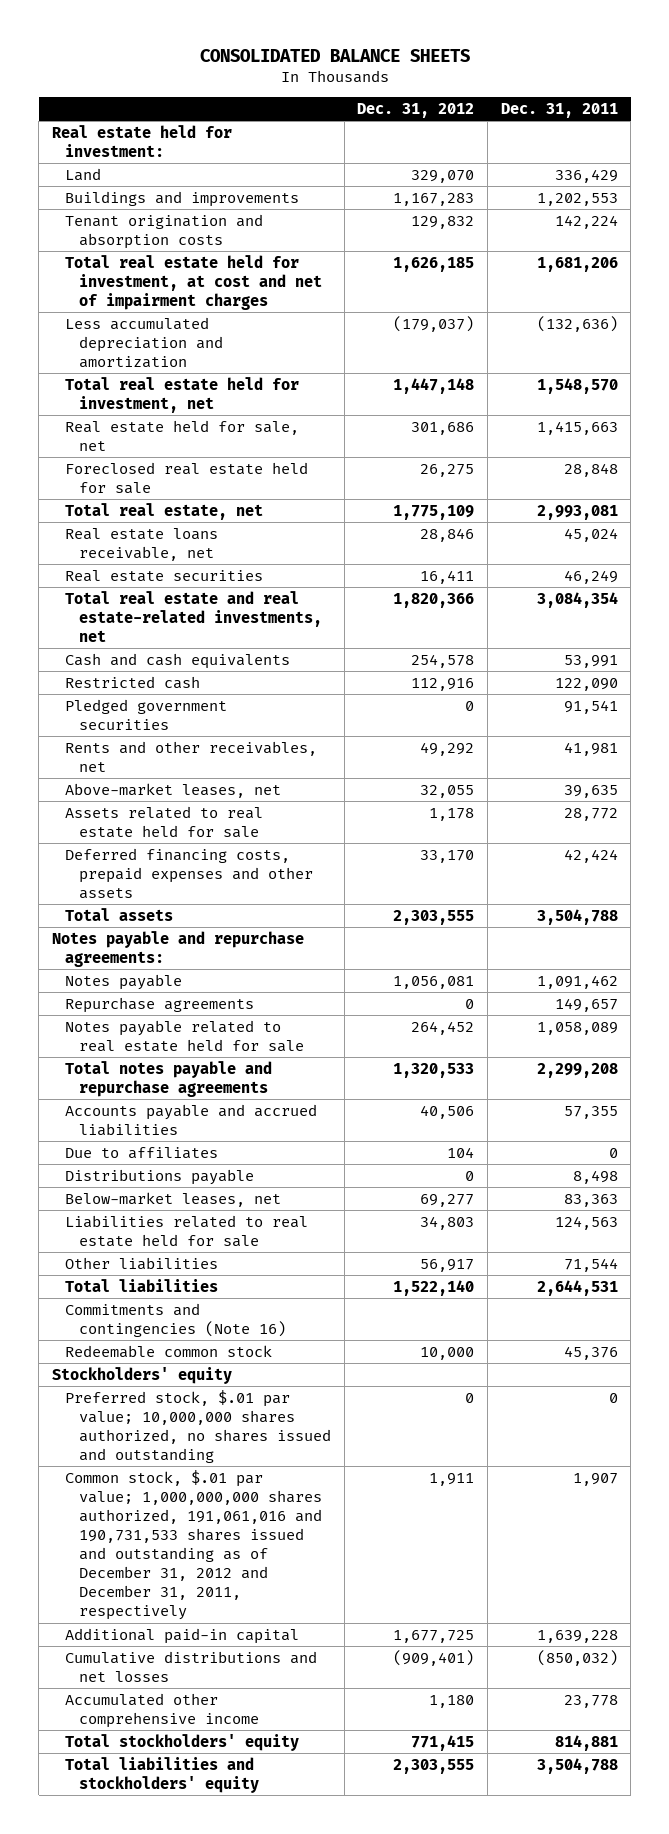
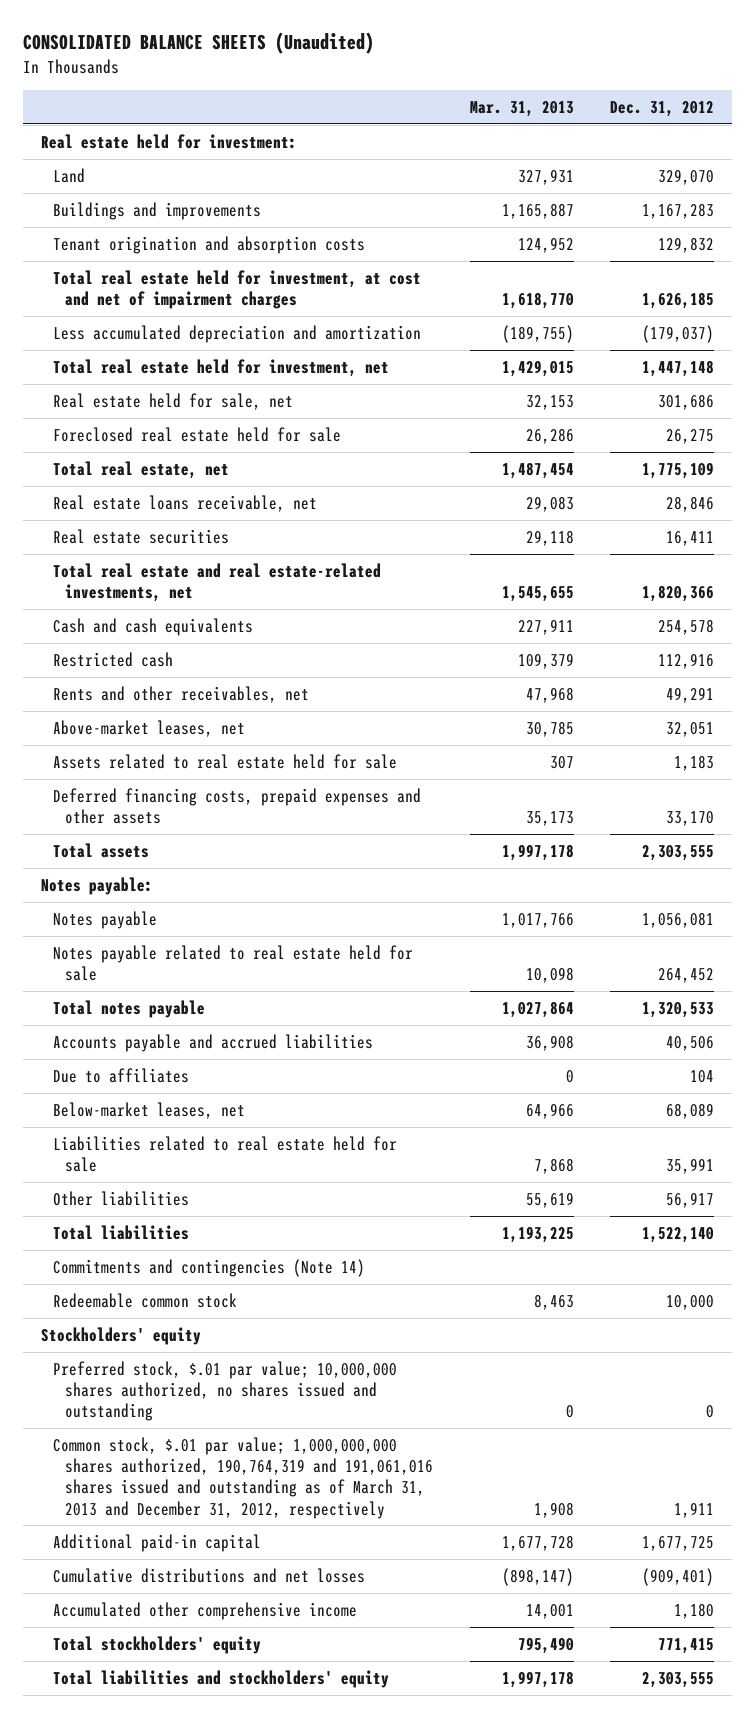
[199,48,470,62] CONSOLIDATED BALANCE SHEETS -> [22,32,374,55] CONSOLIDATED BALANCE SHEETS (Unaudited)
[500,102,618,118] Dec. 31, 2011 -> none
none -> [469,100,574,117] Mar. 31, 2013
[65,698,228,730] Pledged government securities -> none
[420,741,475,756] 49,292 -> [665,686,714,703] 49,291
[420,784,475,798] 32,055 -> [665,721,714,737] 32,051
[429,807,475,821] 1,178 -> [673,754,714,771] 1,183
[51,930,304,967] Notes payable and repurchase agreements: -> [40,876,153,895] Notes payable:
[65,996,255,1013] Repurchase agreements -> none
[65,1060,273,1097] Total notes payable and repurchase agreements -> [53,999,206,1018] Total notes payable
[65,1168,255,1185] Distributions payable -> none
[420,1193,475,1207] 69,277 -> [665,1102,714,1119] 68,089
[420,1215,475,1230] 34,803 -> [665,1158,714,1175] 35,991
[65,1302,286,1337] Commitments and contingencies (Note 16) -> [53,1258,366,1277] Commitments and contingencies (Note 14)
[65,1469,322,1621] Common stock, $.01 par value; 1,000,000,000 shares authorized, 191,061,016 and 190,731,533 shares issued and outstanding as of December 31, 2012 and December 31, 2011, respectively -> [53,1436,434,1519] Common stock, $.01 par value; 1,000,000,000 shares authorized, 190,764,319 and 191,061,016 shares issued and outstanding as of March 31, 2013 and December 31, 2012, respectively

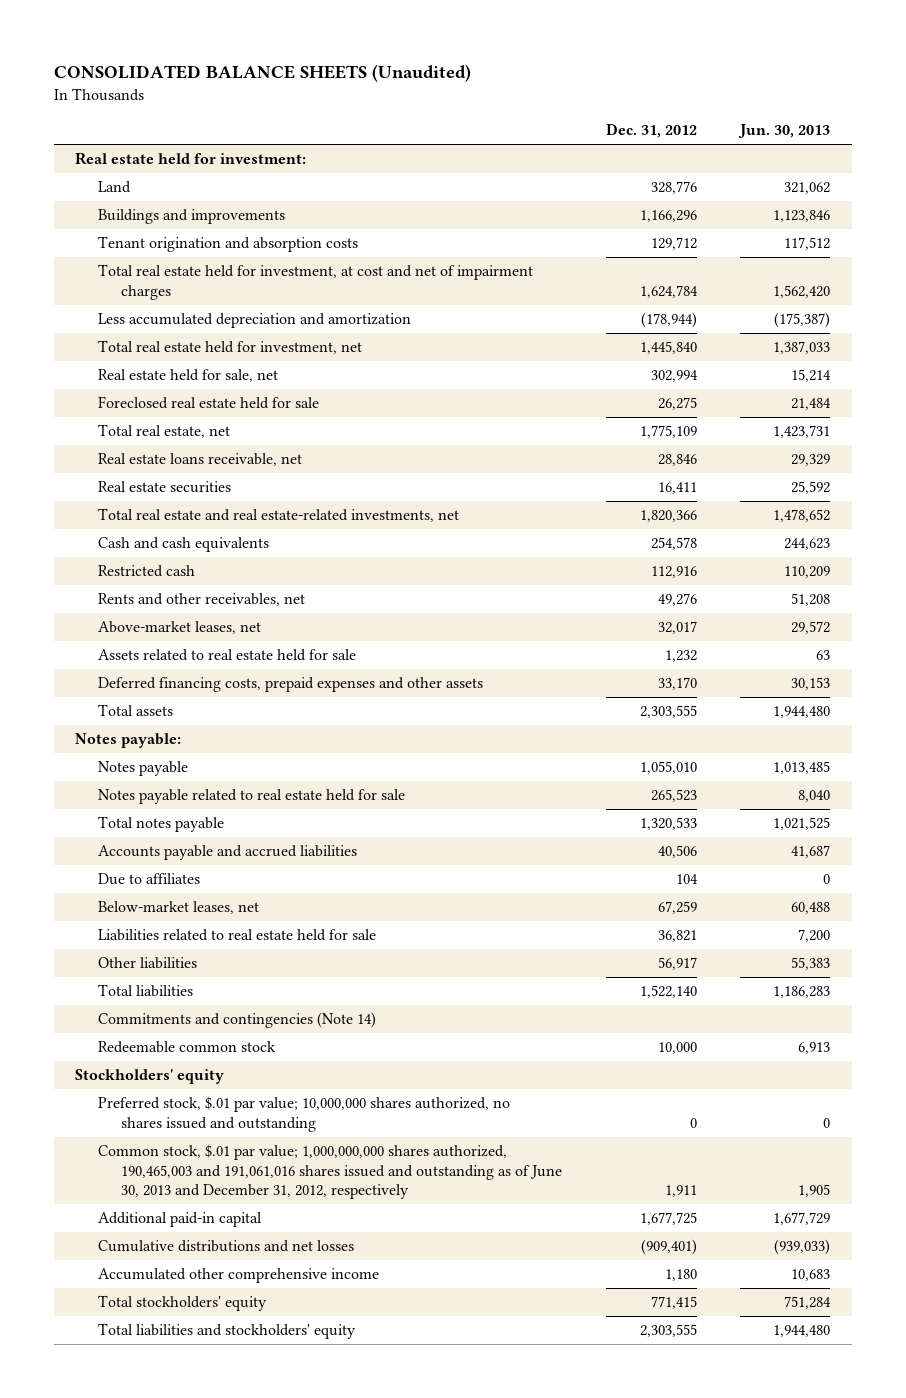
[469,100,574,117] Mar. 31, 2013 -> none
none -> [738,124,831,139] Jun. 30, 2013
[657,168,714,185] 329,070 -> [650,181,697,195] 328,776
[641,202,714,219] 1,167,283 -> [639,210,697,223] 1,166,296
[657,236,714,253] 129,832 -> [650,237,697,251] 129,712
[641,292,714,310] 1,626,185 -> [639,284,698,298] 1,624,784
[641,324,714,343] (179,037) -> [640,312,697,329] (178,944)
[641,359,714,377] 1,447,148 -> [639,341,697,355] 1,445,840
[657,393,714,410] 301,686 -> [650,370,698,383] 302,994
[665,686,714,703] 49,291 -> [657,593,697,607] 49,276
[665,721,714,737] 32,051 -> [657,621,697,635] 32,017
[673,754,714,771] 1,183 -> [664,650,697,663] 1,232
[641,911,714,928] 1,056,081 -> [639,761,697,775] 1,055,010
[657,968,714,984] 264,452 -> [650,789,697,803] 265,523
[665,1102,714,1119] 68,089 -> [657,901,697,915] 67,259
[665,1158,714,1175] 35,991 -> [657,930,697,943] 36,821
[53,1436,434,1519] Common stock, $.01 par value; 1,000,000,000 shares authorized, 190,764,319 and 191,061,016 shares issued and outstanding as of March 31, 2013 and December 31, 2012, respectively -> [98,1144,563,1199] Common stock, $.01 par value; 1,000,000,000 shares authorized, 190,465,003 and 191,061,016 shares issued and outstanding as of June 30, 2013 and December 31, 2012, respectively

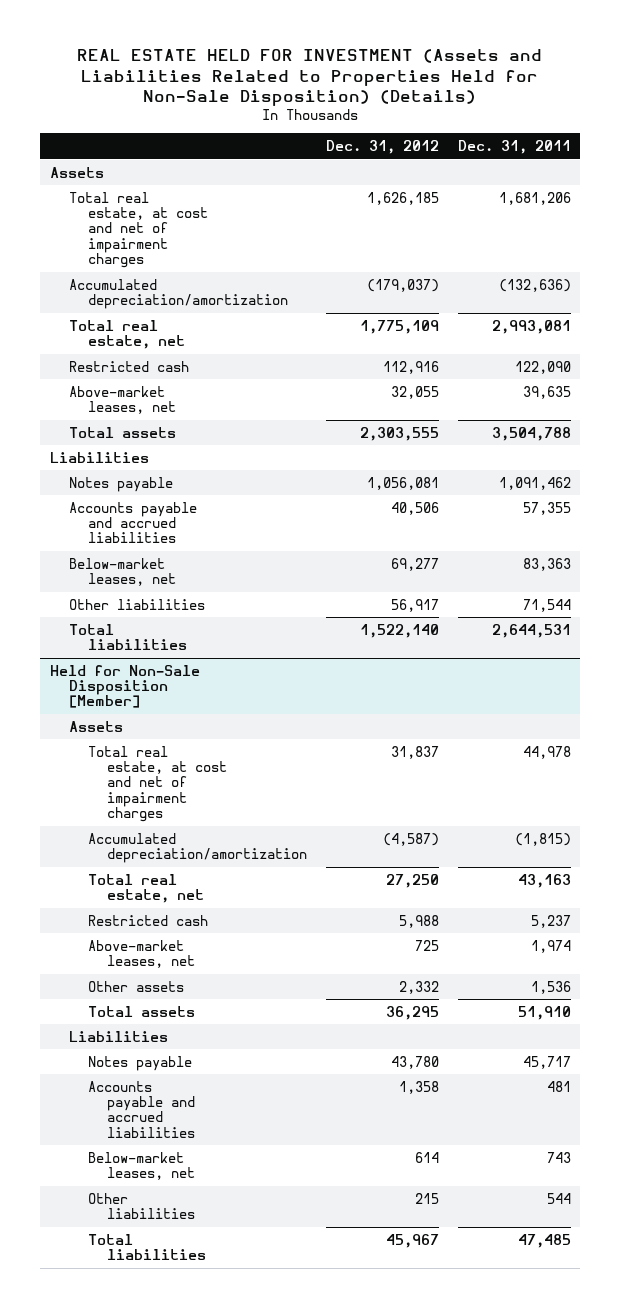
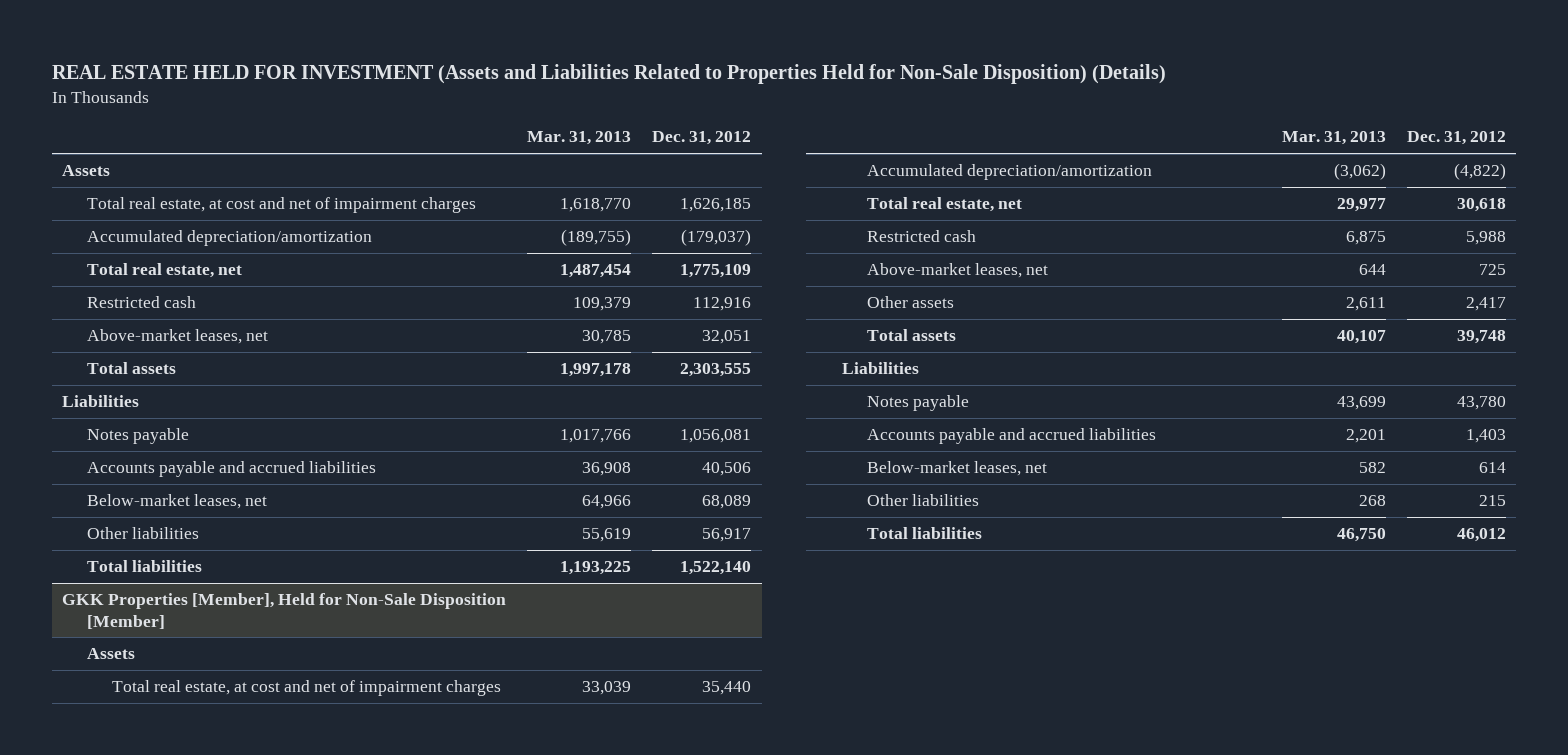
[457,140,571,155] Dec. 31, 2011 -> none
none -> [527,131,632,146] Mar. 31, 2013
[390,385,439,399] 32,055 -> [702,330,752,345] 32,051
[390,557,439,571] 69,277 -> [702,495,752,510] 68,089
[49,664,200,709] Held for Non-Sale Disposition [Member] -> [62,593,507,629] GKK Properties [Member], Held for Non-Sale Disposition [Member]
[390,745,439,759] 31,837 -> [702,681,752,696] 35,440
[382,832,439,846] (4,587) -> [1453,163,1506,181] (4,822)
[385,873,439,888] 27,250 -> [1456,198,1506,213] 30,618
[398,980,439,994] 2,332 -> [1465,297,1506,312] 2,417
[385,1005,439,1020] 36,295 -> [1456,330,1506,345] 39,748
[398,1080,439,1094] 1,358 -> [1465,429,1506,444] 1,403
[385,1233,439,1248] 45,967 -> [1456,528,1506,543] 46,012

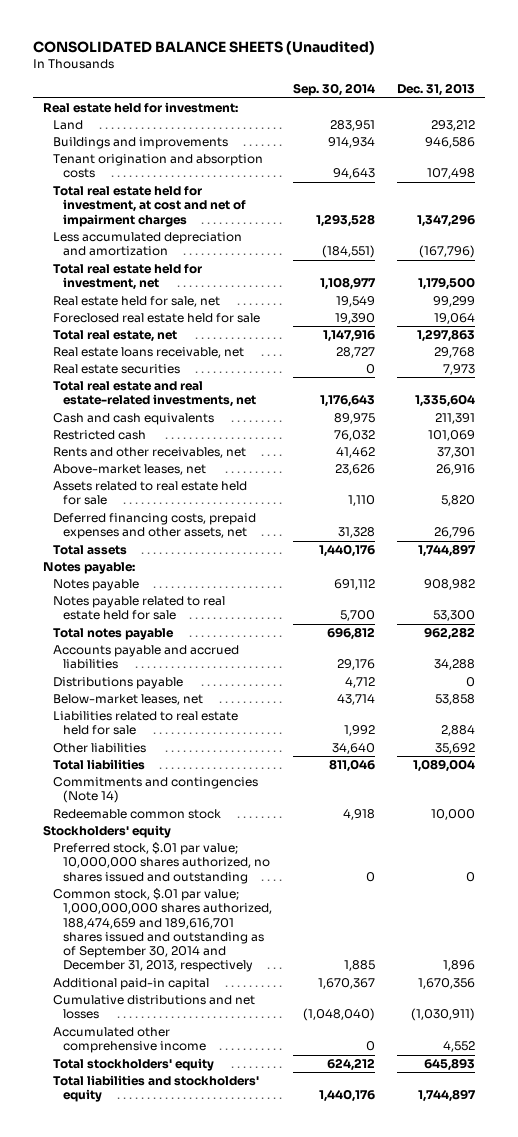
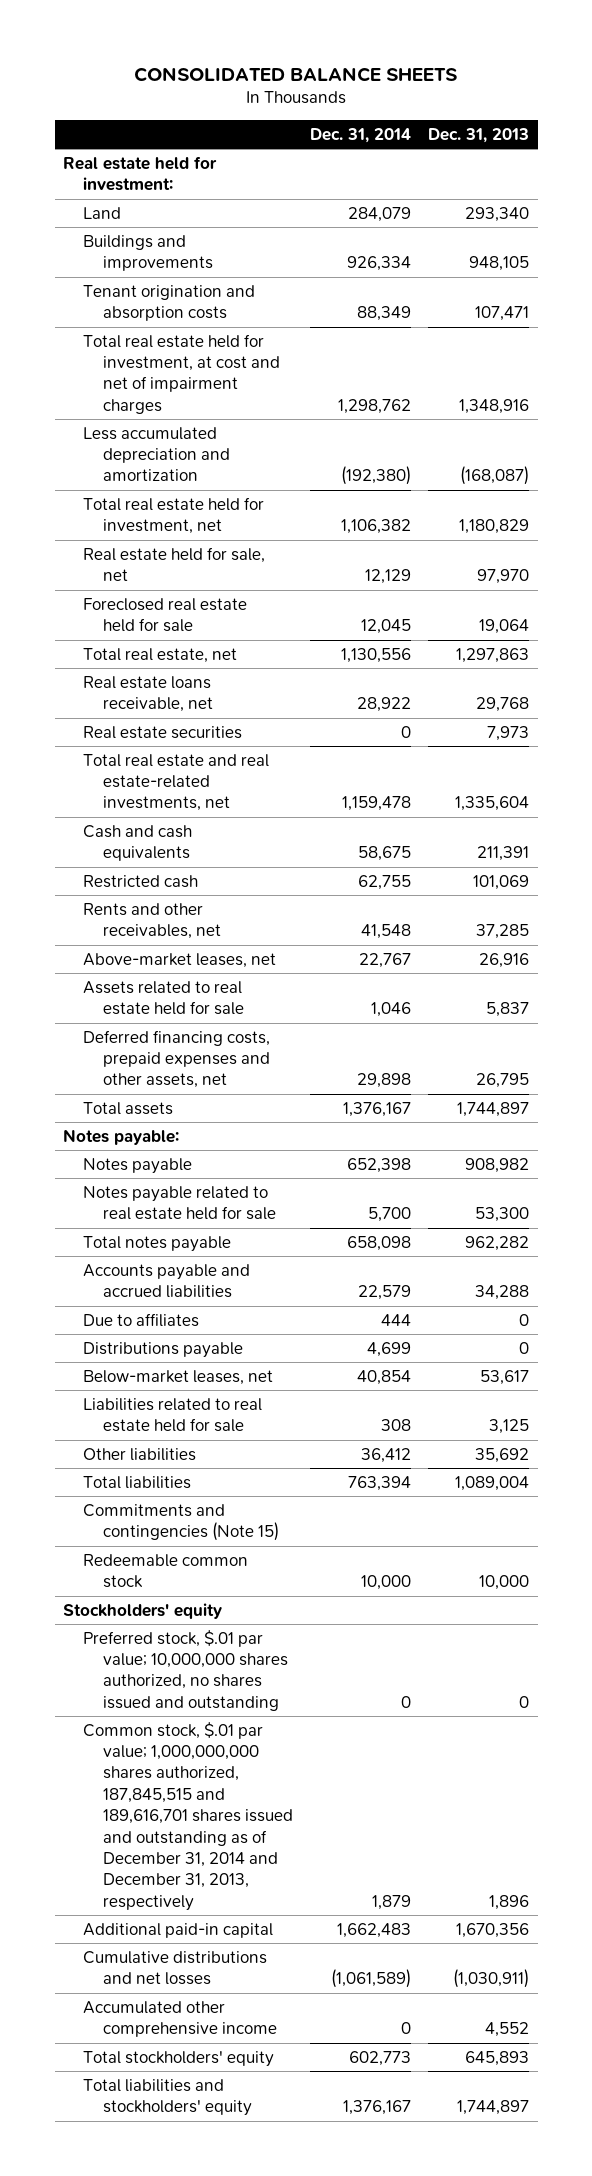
[32,40,375,55] CONSOLIDATED BALANCE SHEETS (Unaudited) -> [134,66,458,82] CONSOLIDATED BALANCE SHEETS
[293,83,376,97] Sep. 30, 2014 -> none
none -> [310,128,412,144] Dec. 31, 2014
[430,120,475,132] 293,212 -> [465,206,530,222] 293,340
[424,137,475,149] 946,586 -> [469,256,530,272] 948,105
[426,168,475,180] 107,498 -> [475,306,530,322] 107,471
[416,213,475,227] 1,347,296 -> [459,398,530,414] 1,348,916
[418,245,475,259] (167,796) -> [460,466,530,486] (168,087)
[417,277,475,291] 1,179,500 -> [459,519,530,535] 1,180,829
[432,296,475,308] 99,299 -> [477,569,530,585] 97,970
[436,447,475,459] 37,301 -> [476,924,530,940] 37,285
[440,495,475,507] 5,820 -> [486,1002,530,1018] 5,837
[433,527,475,539] 26,796 -> [476,1073,530,1089] 26,795
none -> [83,1312,200,1327] Due to affiliates
[434,694,475,706] 53,858 -> [480,1369,530,1385] 53,617
[440,725,475,737] 2,884 -> [489,1419,530,1435] 3,125
[53,777,259,804] Commitments and contingencies (Note 14) -> [83,1503,280,1542] Commitments and contingencies (Note 15)
[53,888,272,973] Common stock, $.01 par value; 1,000,000,000 shares authorized, 188,474,659 and 189,616,701 shares issued and outstanding as of September 30, 2014 and December 31, 2013, respectively -> [83,1721,294,1911] Common stock, $.01 par value; 1,000,000,000 shares authorized, 187,845,515 and 189,616,701 shares issued and outstanding as of December 31, 2014 and December 31, 2013, respectively

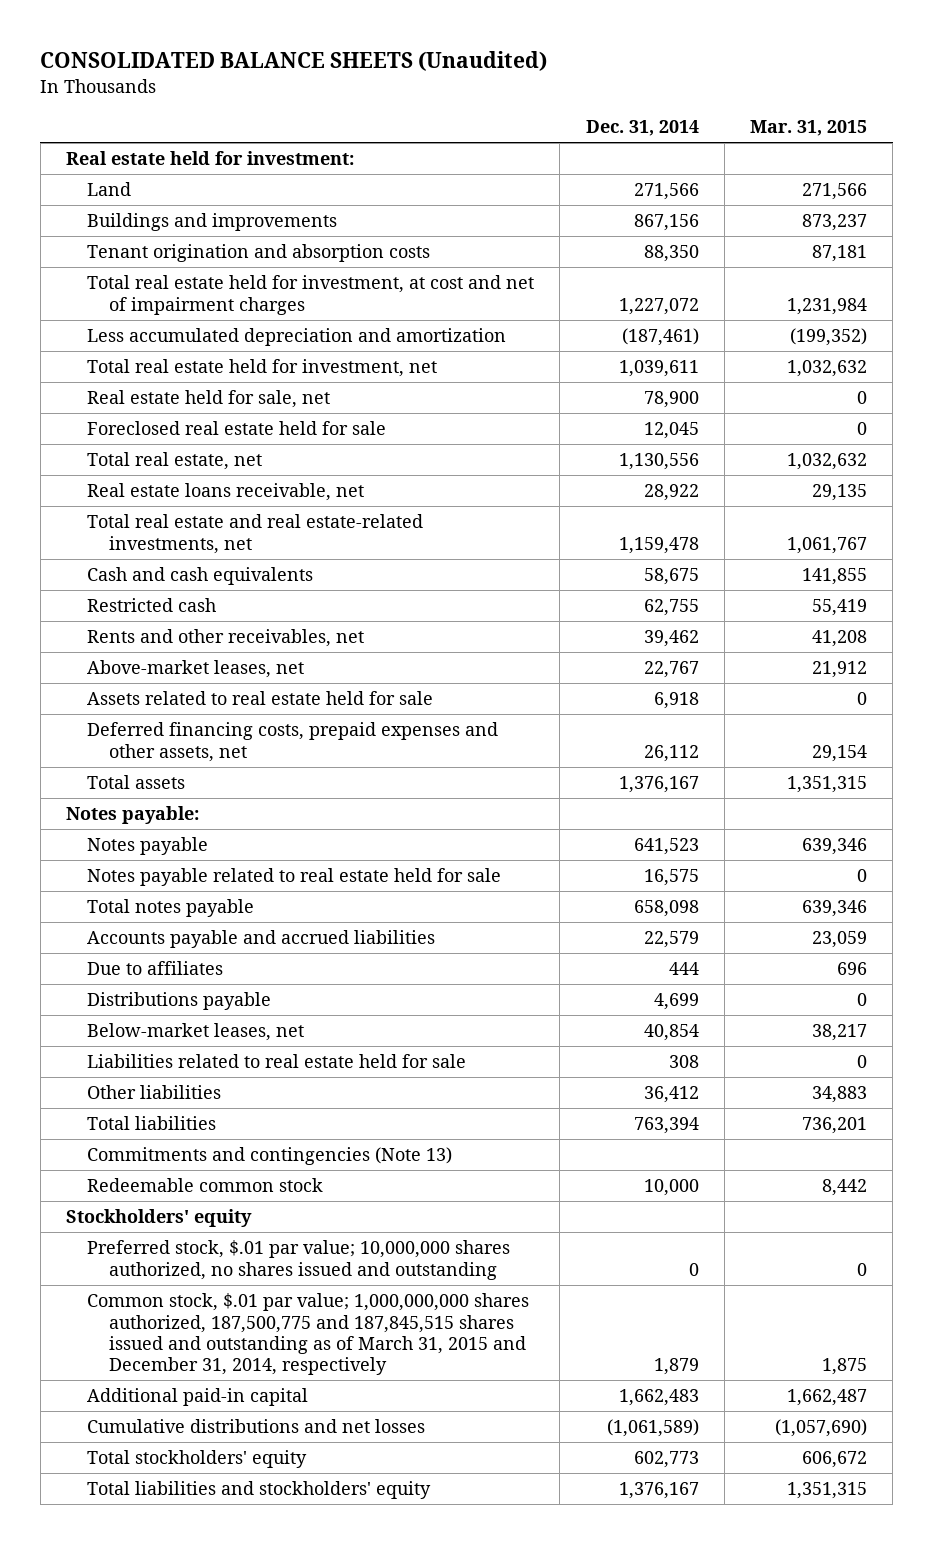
[134,66,458,82] CONSOLIDATED BALANCE SHEETS -> [40,51,548,72] CONSOLIDATED BALANCE SHEETS (Unaudited)
[428,128,530,144] Dec. 31, 2013 -> none
none -> [750,120,868,137] Mar. 31, 2015
[348,206,412,222] 284,079 -> [633,183,699,201] 271,566
[347,256,412,272] 926,334 -> [633,214,699,232] 867,156
[357,306,412,322] 88,349 -> [643,245,699,263] 88,350
[338,398,412,414] 1,298,762 -> [618,297,699,315] 1,227,072
[341,466,412,486] (192,380) -> [621,328,699,347] (187,461)
[341,519,412,535] 1,106,382 -> [618,360,699,378] 1,039,611
[365,569,412,585] 12,129 -> [643,391,699,409] 78,900
[83,725,243,739] Real estate securities -> none
[361,924,412,940] 41,548 -> [643,630,699,648] 39,462
[371,1002,412,1018] 1,046 -> [653,692,699,710] 6,918
[357,1073,412,1089] 29,898 -> [643,744,699,762] 26,112
[347,1157,412,1173] 652,398 -> [633,838,699,856] 641,523
[368,1207,412,1223] 5,700 -> [643,869,699,887] 16,575
[83,1503,280,1542] Commitments and contingencies (Note 15) -> [87,1147,453,1166] Commitments and contingencies (Note 13)
[83,1721,294,1911] Common stock, $.01 par value; 1,000,000,000 shares authorized, 187,845,515 and 189,616,701 shares issued and outstanding as of December 31, 2014 and December 31, 2013, respectively -> [87,1293,530,1376] Common stock, $.01 par value; 1,000,000,000 shares authorized, 187,500,775 and 187,845,515 shares issued and outstanding as of March 31, 2015 and December 31, 2014, respectively
[83,2000,278,2038] Accumulated other comprehensive income -> none

